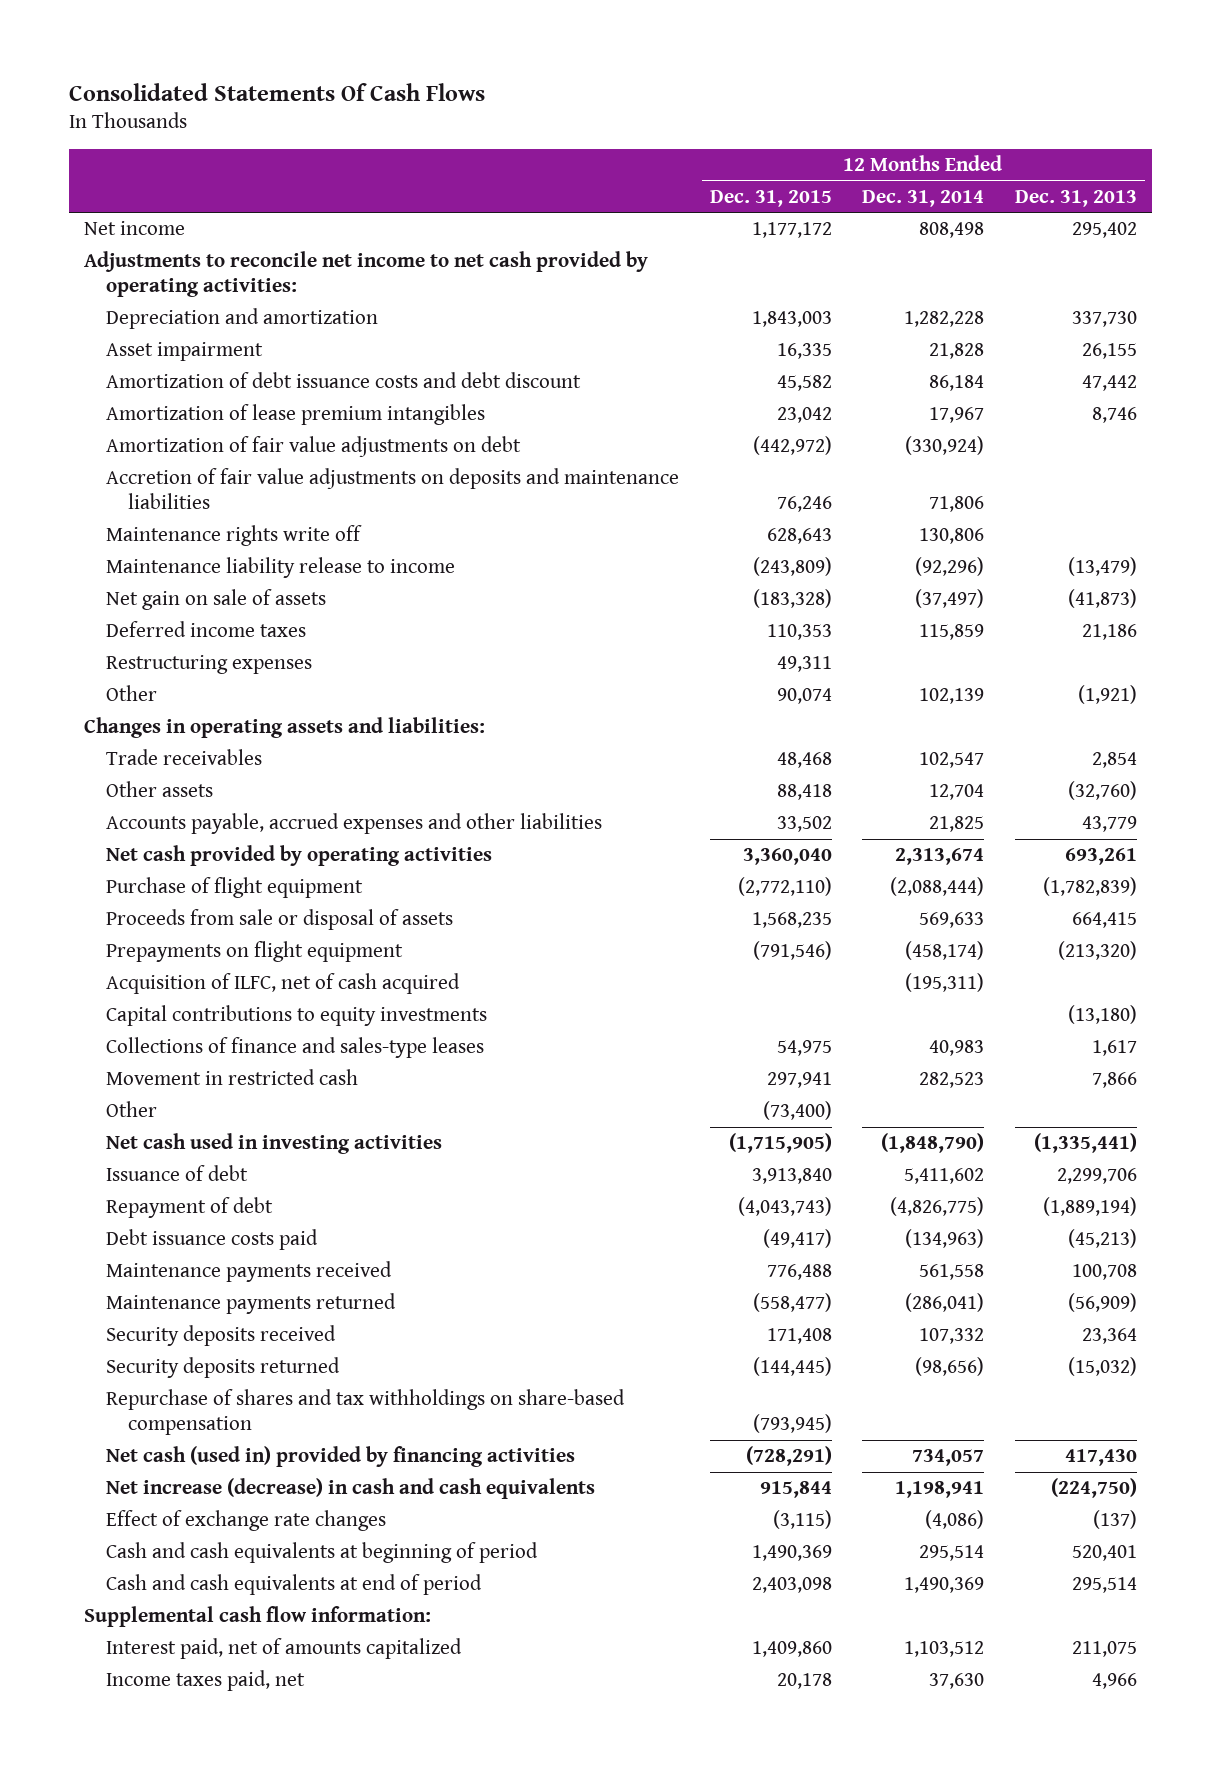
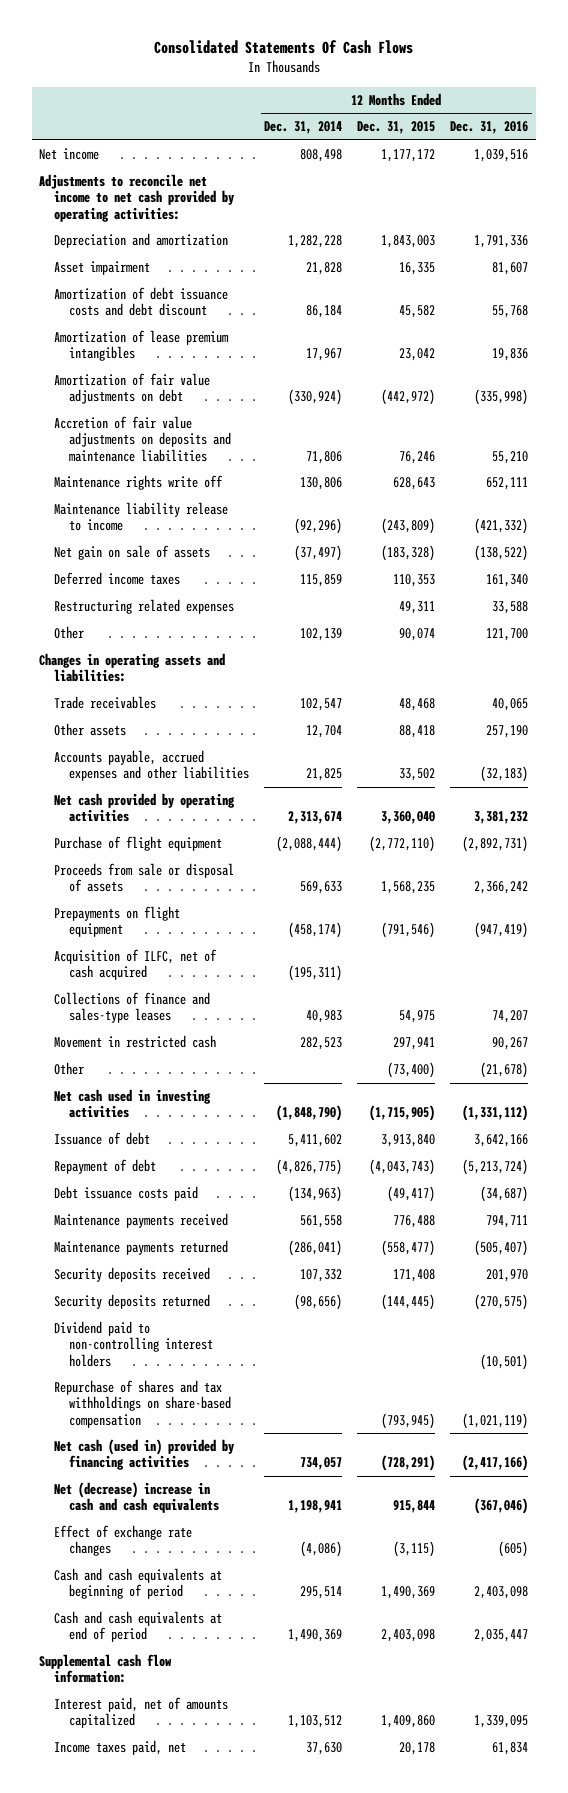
[1014,189,1137,207] Dec. 31, 2013 -> none
none -> [450,121,529,135] Dec. 31, 2016
[106,655,313,675] Restructuring expenses -> [54,599,235,615] Restructuring related expenses
[106,1005,488,1027] Capital contributions to equity investments -> none
none -> [54,1321,214,1367] Dividend paid to non-controlling interest holders
[106,1478,596,1500] Net increase (decrease) in cash and cash equivalents -> [54,1482,220,1514] Net (decrease) increase in cash and cash equivalents

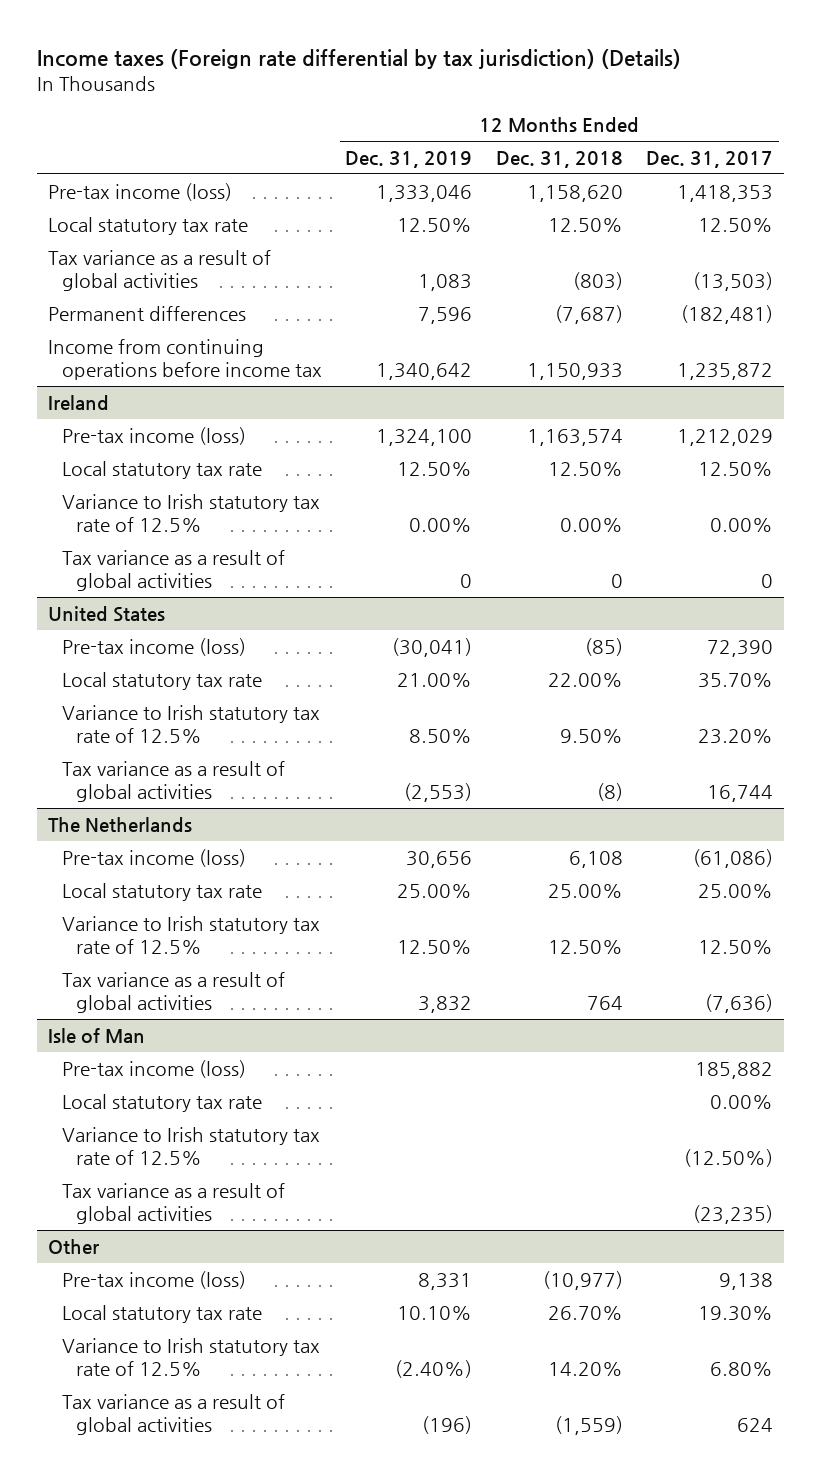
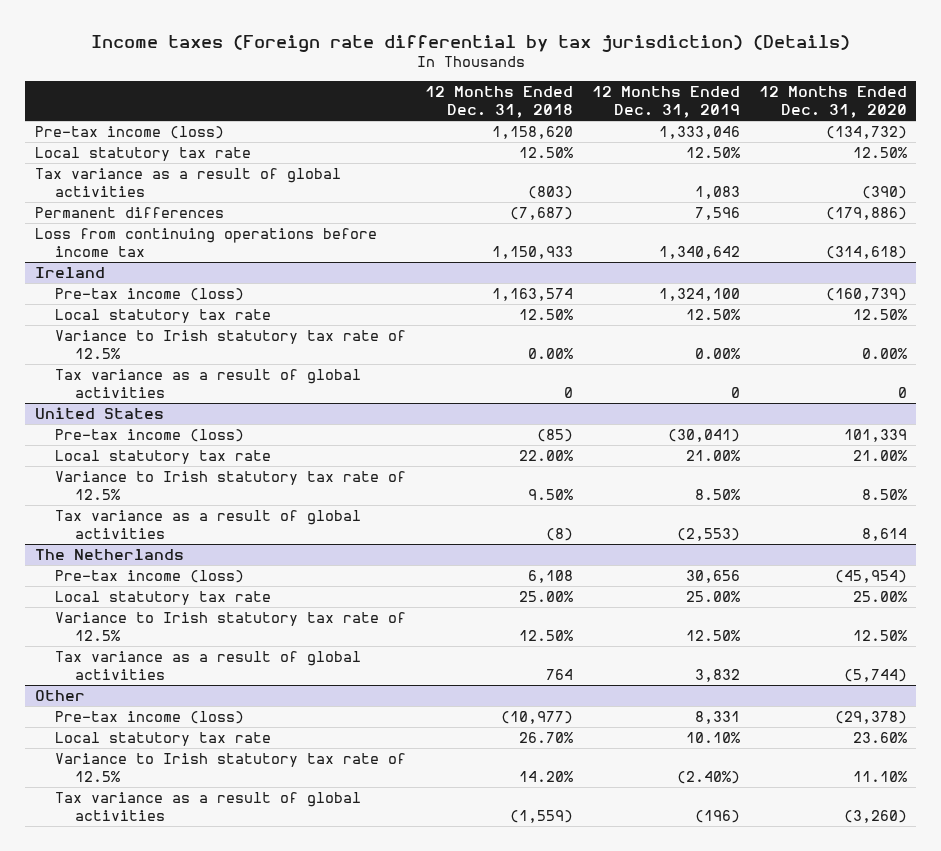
[645,150,773,168] Dec. 31, 2017 -> none
none -> [758,86,907,119] 12 Months Ended Dec. 31, 2020
[48,338,323,380] Income from continuing operations before income tax -> [34,228,377,257] Loss from continuing operations before income tax
[48,1027,146,1043] Isle of Man -> none
[62,1059,247,1078] Pre-tax income (loss) -> none
[62,1093,263,1112] Local statutory tax rate -> none
[62,1126,321,1165] Variance to Irish statutory tax rate of 12.5% -> none
[62,1182,286,1224] Tax variance as a result of global activities -> none

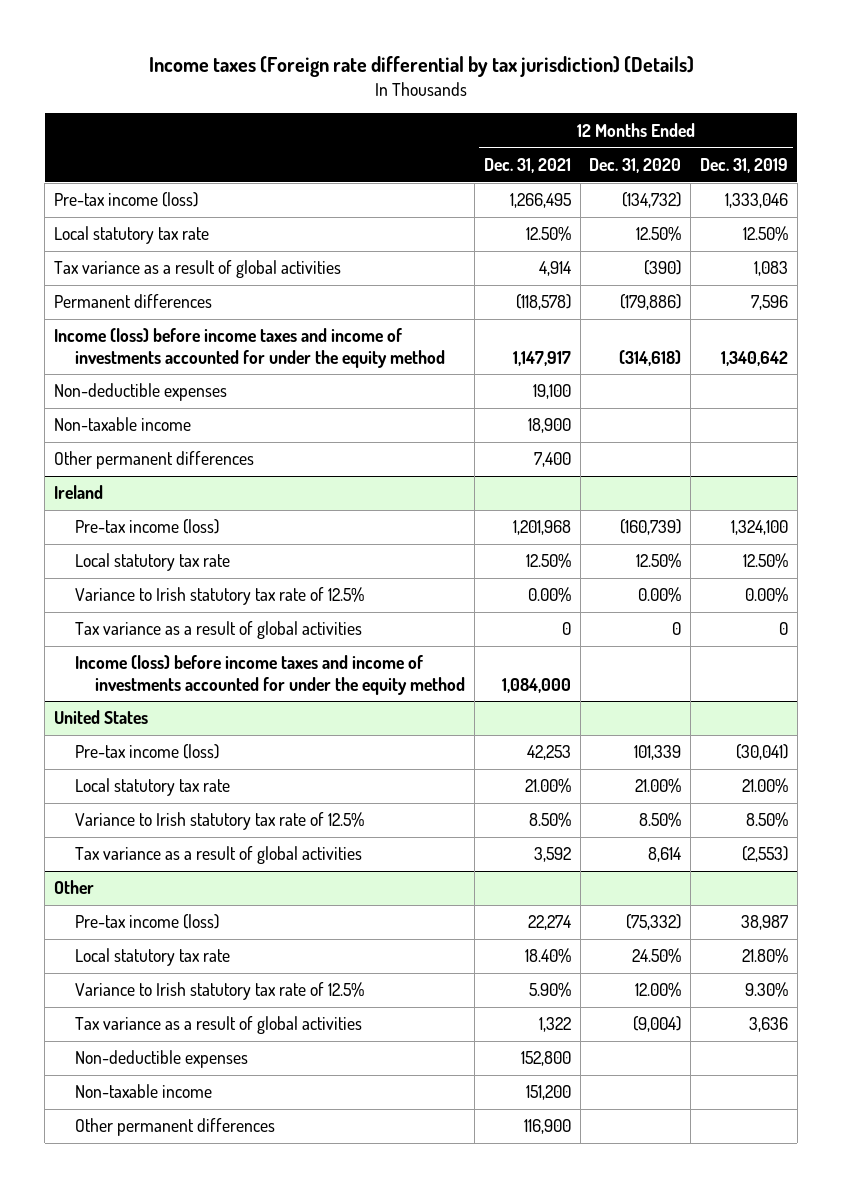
[424,86,573,119] 12 Months Ended Dec. 31, 2018 -> none
none -> [483,158,571,174] Dec. 31, 2021
[34,228,377,257] Loss from continuing operations before income tax -> [54,328,445,368] Income (loss) before income taxes and income of investments accounted for under the equity method
none -> [54,383,228,402] Non-deductible expenses
none -> [54,417,192,432] Non-taxable income
none -> [54,451,255,470] Other permanent differences
none -> [74,655,466,695] Income (loss) before income taxes and income of investments accounted for under the equity method
[34,549,184,561] The Netherlands -> none
[54,570,244,584] Pre-tax income (loss) -> none
[54,591,271,606] Local statutory tax rate -> none
[54,612,406,641] Variance to Irish statutory tax rate of 12.5% -> none
[54,651,361,680] Tax variance as a result of global activities -> none
[694,711,740,725] 8,331 -> [741,915,789,931] 38,987
[834,711,907,725] (29,378) -> [626,914,682,931] (75,332)
[685,732,740,744] 10.10% -> [742,948,789,964] 21.80%
[852,732,907,744] 23.60% -> [632,948,682,964] 24.50%
[676,770,740,784] (2.40%) -> [745,982,789,998] 9.30%
[852,770,907,782] 11.10% -> [635,982,682,998] 12.00%
[694,809,740,823] (196) -> [749,1017,789,1033] 3,636
[843,809,907,823] (3,260) -> [633,1016,682,1033] (9,004)
none -> [74,1050,248,1069] Non-deductible expenses
none -> [74,1084,212,1099] Non-taxable income
none -> [74,1118,275,1137] Other permanent differences

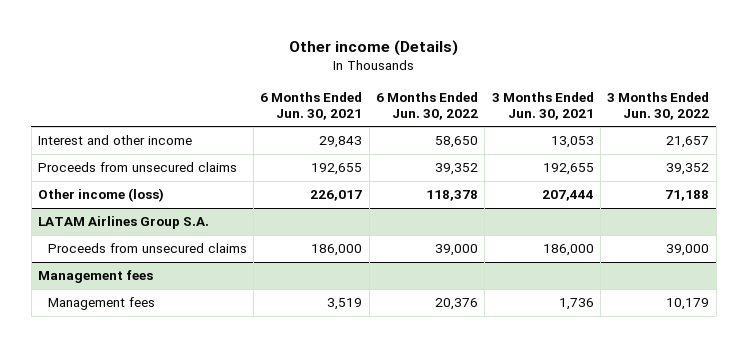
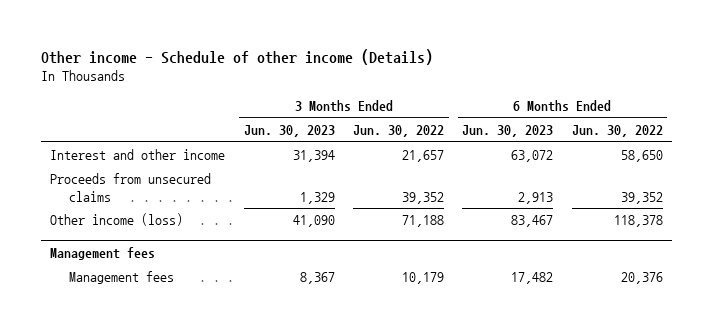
[288,40,458,57] Other income (Details) -> [40,48,433,65] Other income - Schedule of other income (Details)
[260,92,363,120] 6 Months Ended Jun. 30, 2021 -> none
[491,92,594,120] 3 Months Ended Jun. 30, 2021 -> none
none -> [243,124,335,137] Jun. 30, 2023
none -> [462,124,554,137] Jun. 30, 2023
[37,216,209,230] LATAM Airlines Group S.A. -> none
[47,243,247,254] Proceeds from unsecured claims -> none

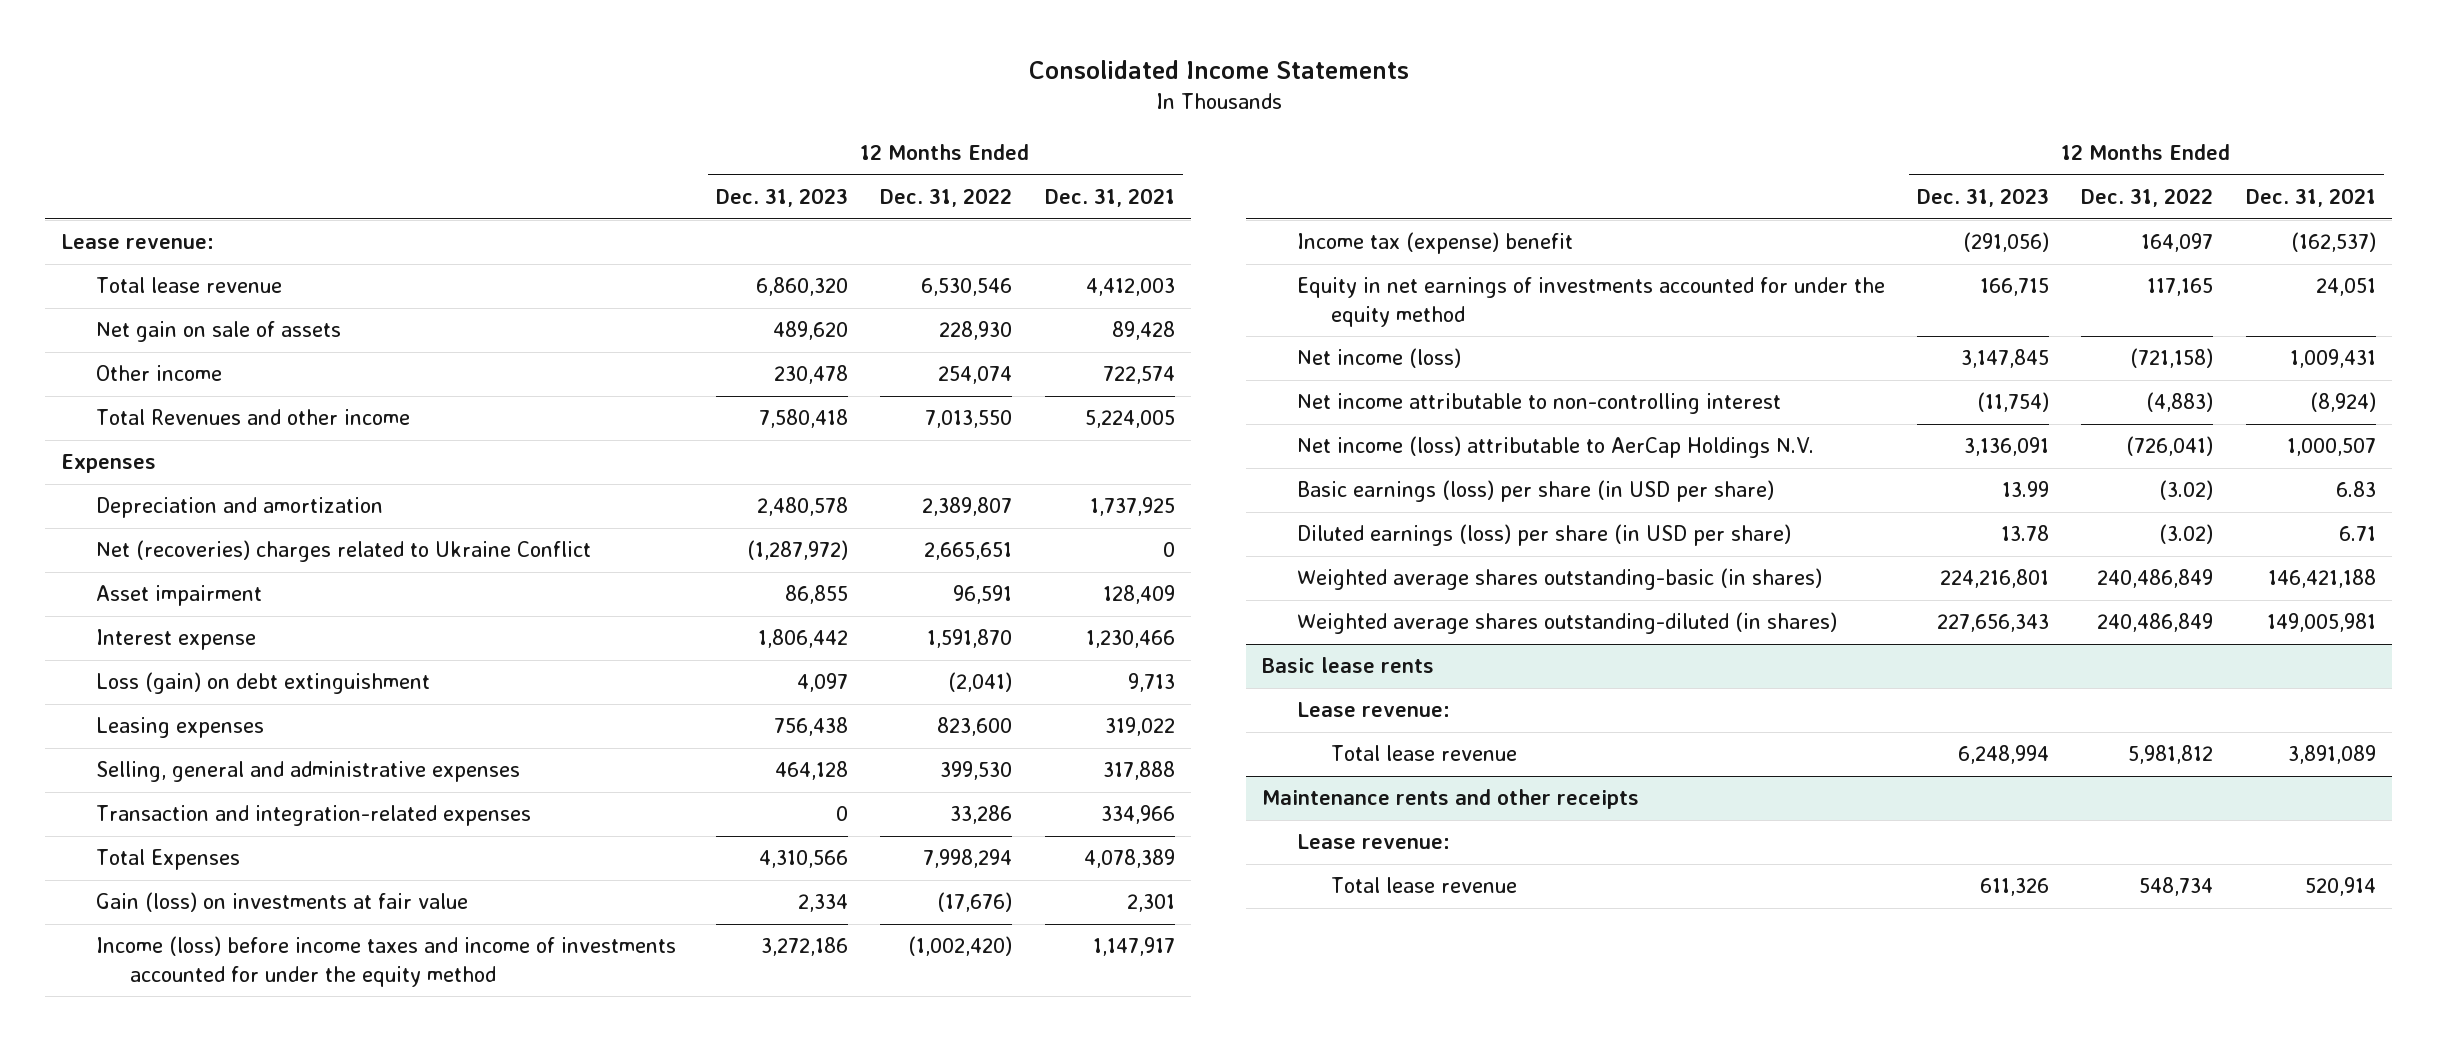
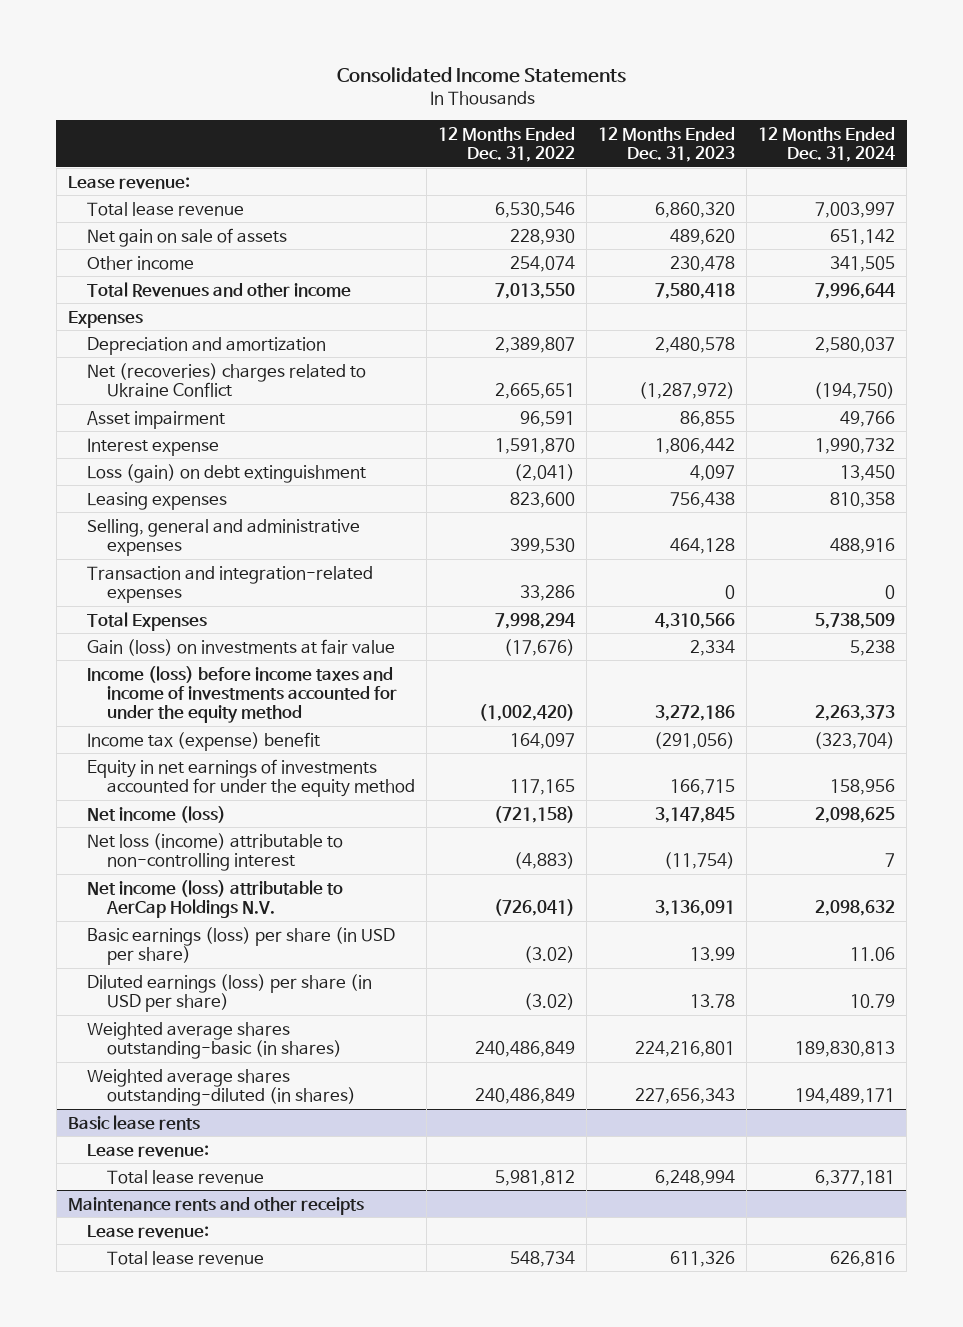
[1044,188,1175,208] Dec. 31, 2021 -> none
none -> [758,126,896,163] 12 Months Ended Dec. 31, 2024
[1296,393,1781,415] Net income attributable to non-controlling interest -> [87,832,344,872] Net loss (income) attributable to non-controlling interest

